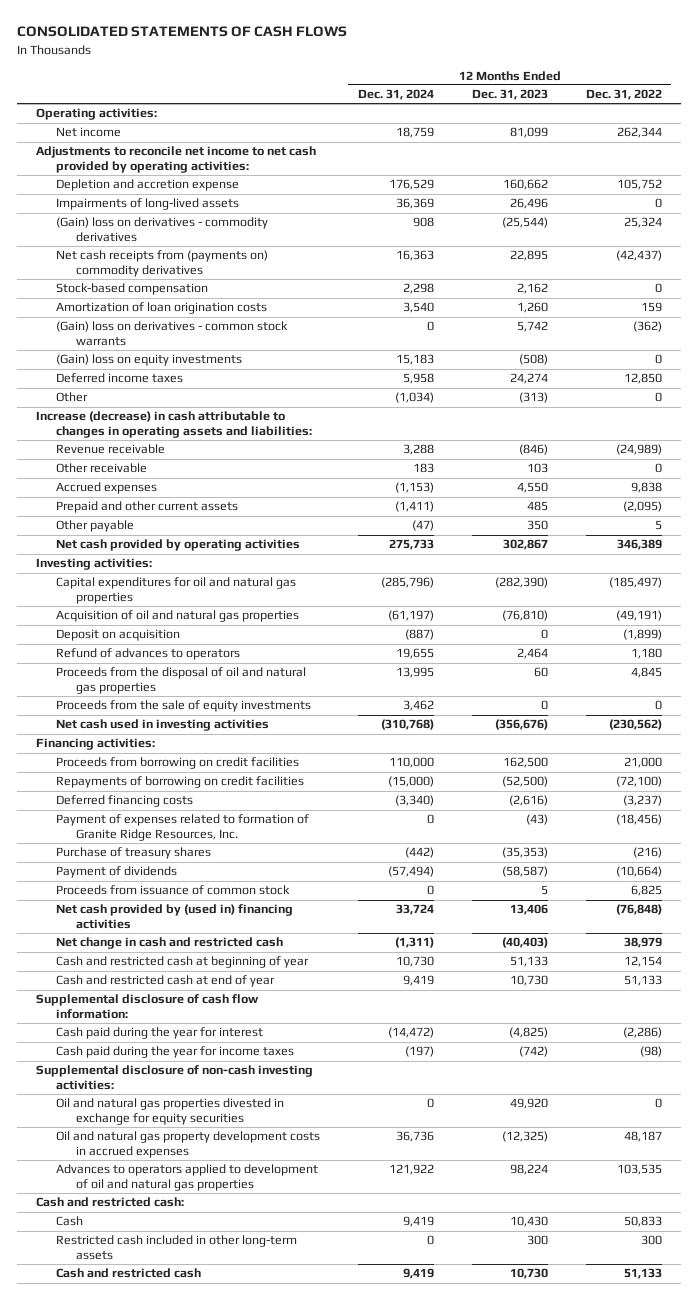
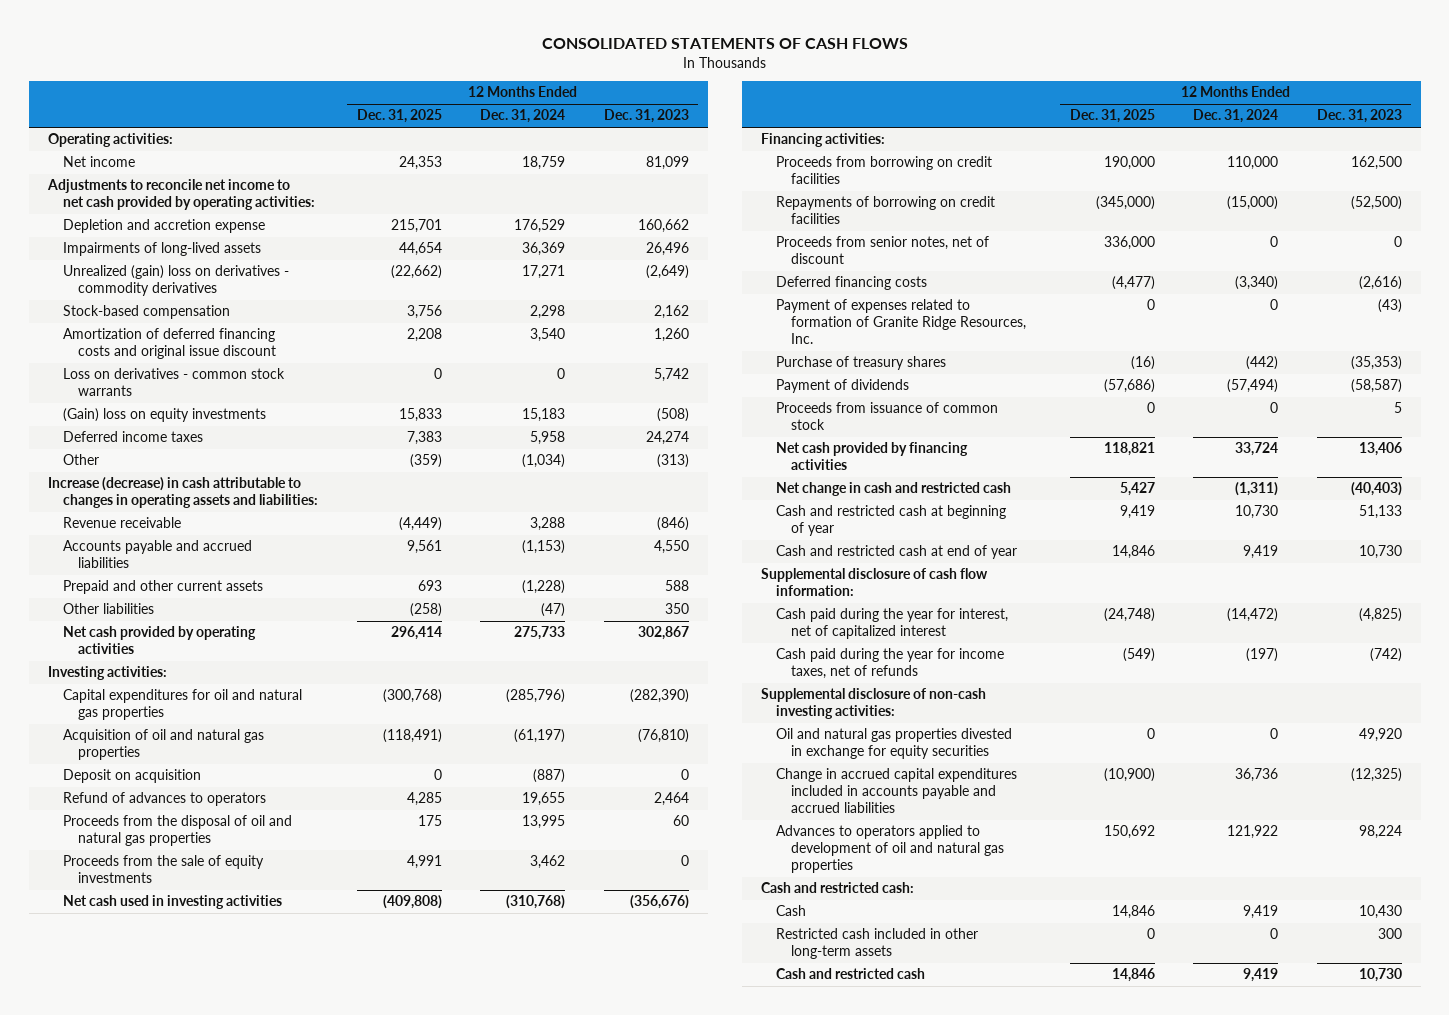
[585,89,662,101] Dec. 31, 2022 -> none
none -> [356,109,442,124] Dec. 31, 2025
[56,250,269,278] Net cash receipts from (payments on) commodity derivatives -> none
[56,217,269,243] (Gain) loss on derivatives - commodity derivatives -> [63,265,290,297] Unrealized (gain) loss on derivatives - commodity derivatives
[412,217,434,228] 908 -> [522,265,566,280] 17,271
[501,217,548,229] (25,544) -> [645,265,689,280] (2,649)
[56,302,268,315] Amortization of loan origination costs -> [63,328,277,360] Amortization of deferred financing costs and original issue discount
[56,321,289,347] (Gain) loss on derivatives - common stock warrants -> [63,368,286,397] Loss on derivatives - common stock warrants
[56,463,148,474] Other receivable -> none
[56,482,158,495] Accrued expenses -> [63,540,253,569] Accounts payable and accrued liabilities
[394,501,434,513] (1,411) -> [522,580,566,595] (1,228)
[526,501,548,512] 485 -> [664,580,689,592] 588
[56,520,135,533] Other payable -> [63,603,155,615] Other liabilities
none -> [776,236,990,265] Proceeds from senior notes, net of discount
[56,904,294,930] Net cash provided by (used in) financing activities -> [776,442,969,471] Net cash provided by financing activities
[56,1027,264,1040] Cash paid during the year for interest -> [776,608,1009,640] Cash paid during the year for interest, net of capitalized interest
[56,1046,295,1059] Cash paid during the year for income taxes -> [776,648,1005,680] Cash paid during the year for income taxes, net of refunds
[56,1131,321,1159] Oil and natural gas property development costs in accrued expenses -> [776,768,1018,813] Change in accrued capital expenditures included in accounts payable and accrued liabilities

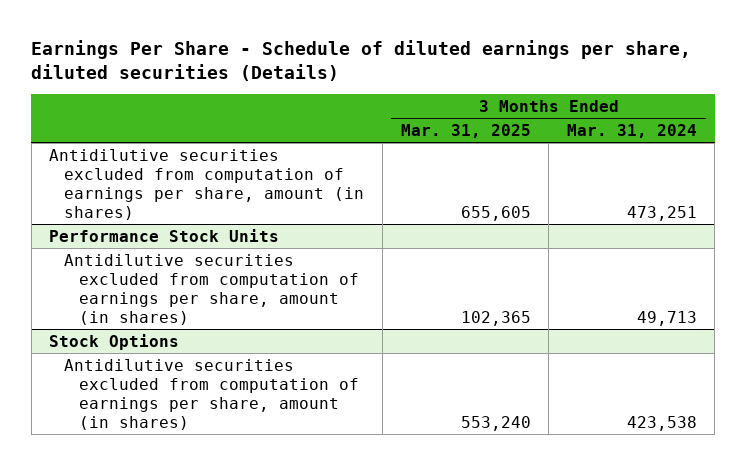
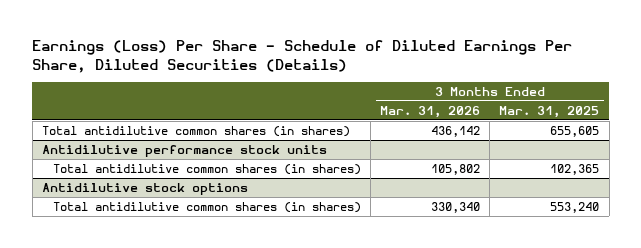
[31,40,692,82] Earnings Per Share - Schedule of diluted earnings per share, diluted securities (Details) -> [32,40,573,74] Earnings (Loss) Per Share - Schedule of Diluted Earnings Per Share, Diluted Securities (Details)
[566,124,697,139] Mar. 31, 2024 -> none
none -> [380,105,481,118] Mar. 31, 2026
[49,148,365,220] Antidilutive securities excluded from computation of earnings per share, amount (in shares) -> [41,125,350,137] Total antidilutive common shares (in shares)
[49,228,280,242] Performance Stock Units -> [41,144,327,157] Antidilutive performance stock units
[64,253,360,325] Antidilutive securities excluded from computation of earnings per share, amount (in shares) -> [53,163,362,175] Total antidilutive common shares (in shares)
[49,333,180,350] Stock Options -> [41,182,248,195] Antidilutive stock options
[64,358,360,430] Antidilutive securities excluded from computation of earnings per share, amount (in shares) -> [53,201,362,213] Total antidilutive common shares (in shares)

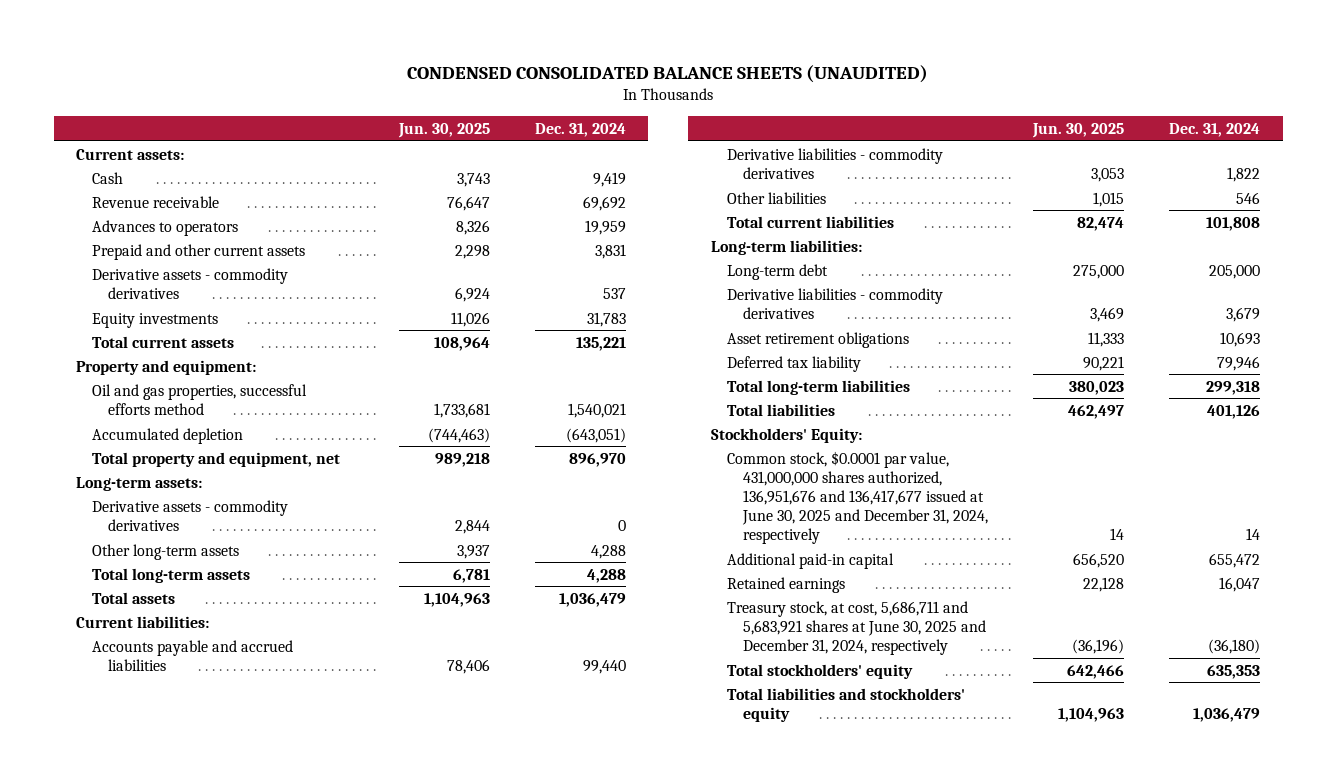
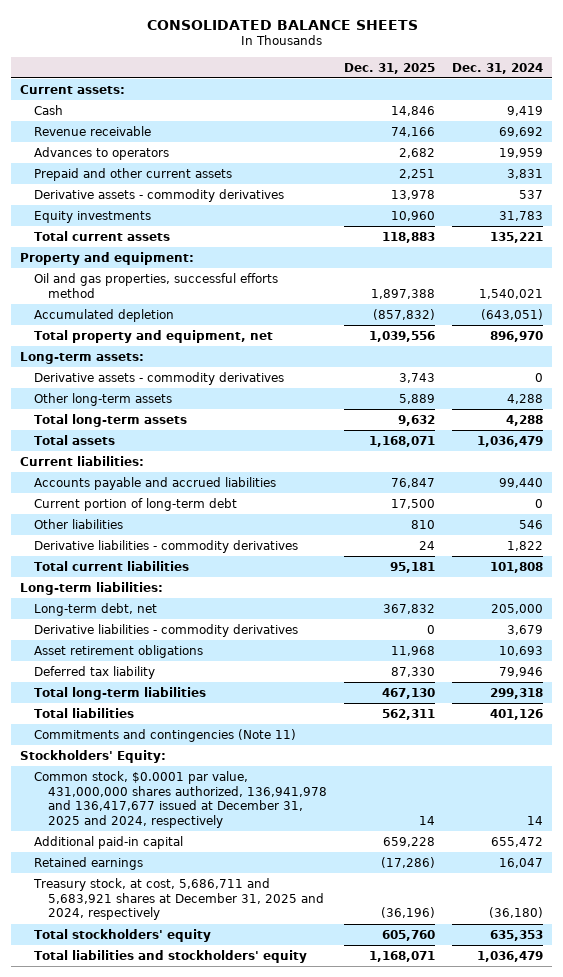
[407,64,929,83] CONDENSED CONSOLIDATED BALANCE SHEETS (UNAUDITED) -> [146,19,418,30] CONSOLIDATED BALANCE SHEETS
[397,123,490,139] Jun. 30, 2025 -> none
none -> [344,62,436,74] Dec. 31, 2025
none -> [33,497,237,511] Current portion of long-term debt
[727,147,944,179] Derivative liabilities - commodity derivatives -> [33,539,298,553] Derivative liabilities - commodity derivatives
[727,263,829,280] Long-term debt -> [33,602,157,616] Long-term debt, net
none -> [33,728,296,742] Commitments and contingencies (Note 11)
[727,450,989,545] Common stock, $0.0001 par value, 431,000,000 shares authorized, 136,951,676 and 136,417,677 issued at June 30, 2025 and December 31, 2024, respectively -> [33,770,327,829] Common stock, $0.0001 par value, 431,000,000 shares authorized, 136,941,978 and 136,417,677 issued at December 31, 2025 and 2024, respectively
[727,600,987,655] Treasury stock, at cost, 5,686,711 and 5,683,921 shares at June 30, 2025 and December 31, 2024, respectively -> [32,877,324,921] Treasury stock, at cost, 5,686,711 and 5,683,921 shares at December 31, 2025 and 2024, respectively

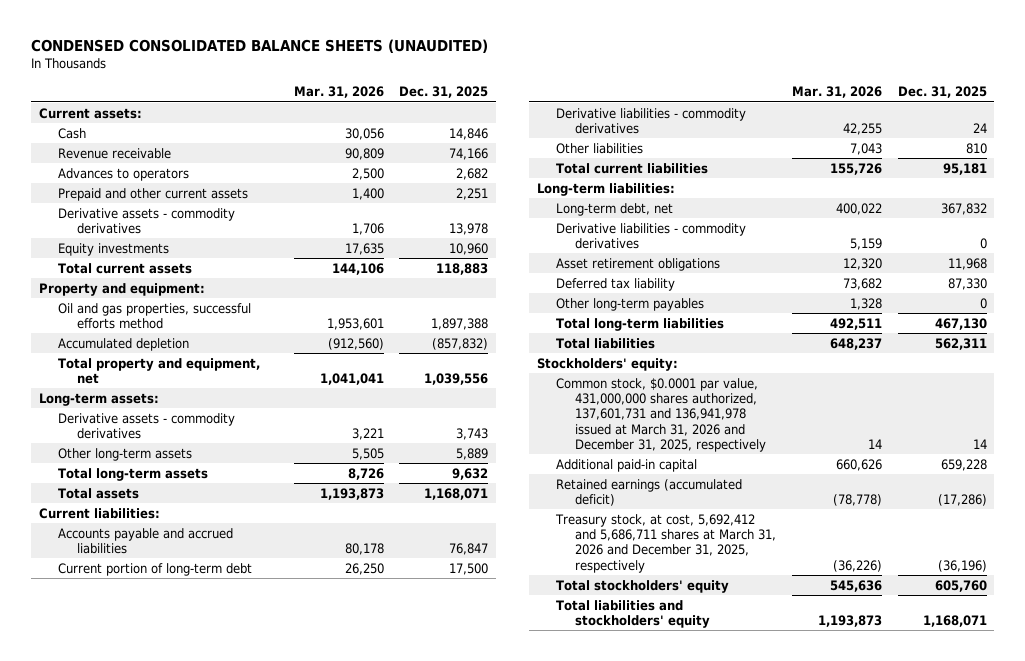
[146,19,418,30] CONSOLIDATED BALANCE SHEETS -> [30,38,488,53] CONDENSED CONSOLIDATED BALANCE SHEETS (UNAUDITED)
[452,62,544,74] Dec. 31, 2024 -> none
none -> [293,86,384,99] Mar. 31, 2026
[33,518,123,529] Other liabilities -> [555,142,643,154] Other liabilities
none -> [555,297,704,311] Other long-term payables
[33,728,296,742] Commitments and contingencies (Note 11) -> none
[20,749,167,763] Stockholders' Equity: -> [536,357,678,371] Stockholders' equity:
[33,770,327,829] Common stock, $0.0001 par value, 431,000,000 shares authorized, 136,941,978 and 136,417,677 issued at December 31, 2025 and 2024, respectively -> [555,377,767,453] Common stock, $0.0001 par value, 431,000,000 shares authorized, 137,601,731 and 136,941,978 issued at March 31, 2026 and December 31, 2025, respectively
[33,856,143,870] Retained earnings -> [555,478,742,507] Retained earnings (accumulated deficit)
[32,877,324,921] Treasury stock, at cost, 5,686,711 and 5,683,921 shares at December 31, 2025 and 2024, respectively -> [554,513,777,573] Treasury stock, at cost, 5,692,412 and 5,686,711 shares at March 31, 2026 and December 31, 2025, respectively

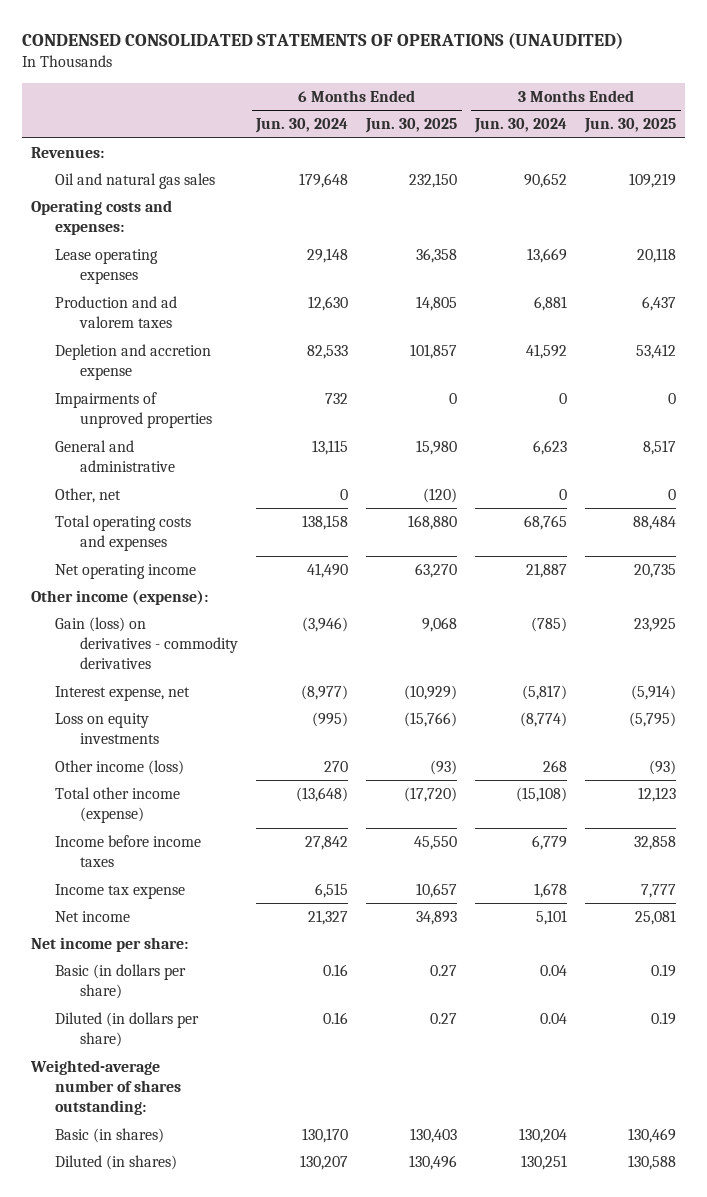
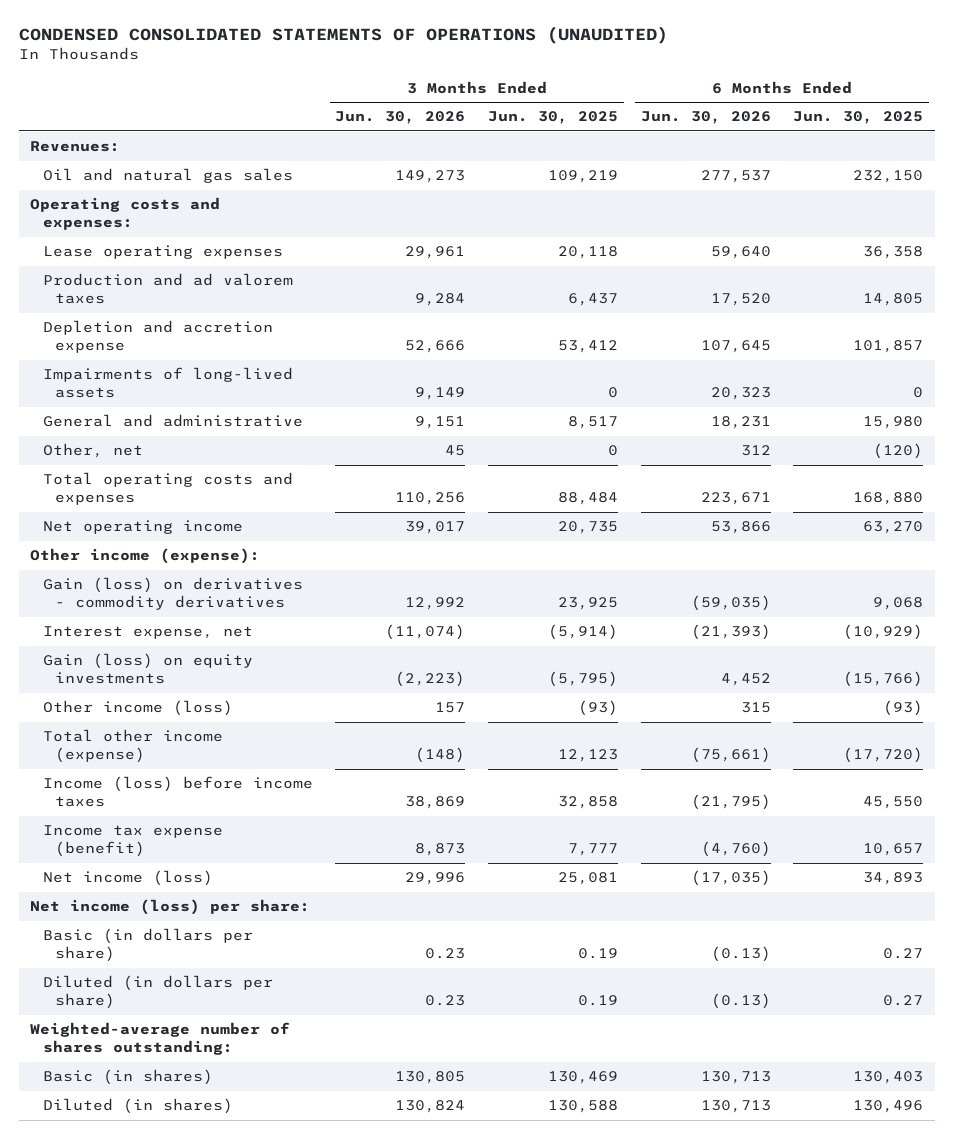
[255,118,349,134] Jun. 30, 2024 -> none
[474,118,568,134] Jun. 30, 2024 -> none
none -> [335,111,466,125] Jun. 30, 2026
none -> [640,111,771,125] Jun. 30, 2026
[55,392,213,429] Impairments of unproved properties -> none
none -> [42,367,293,399] Impairments of long-lived assets
[55,713,160,745] Loss on equity investments -> [42,653,253,685] Gain (loss) on equity investments
[55,835,202,868] Income before income taxes -> [42,776,313,808] Income (loss) before income taxes
[55,884,186,900] Income tax expense -> [42,825,223,858] Income tax expense (benefit)
[55,911,131,923] Net income -> [42,870,213,887] Net income (loss)
[30,937,188,953] Net income per share: -> [30,899,311,916] Net income (loss) per share:

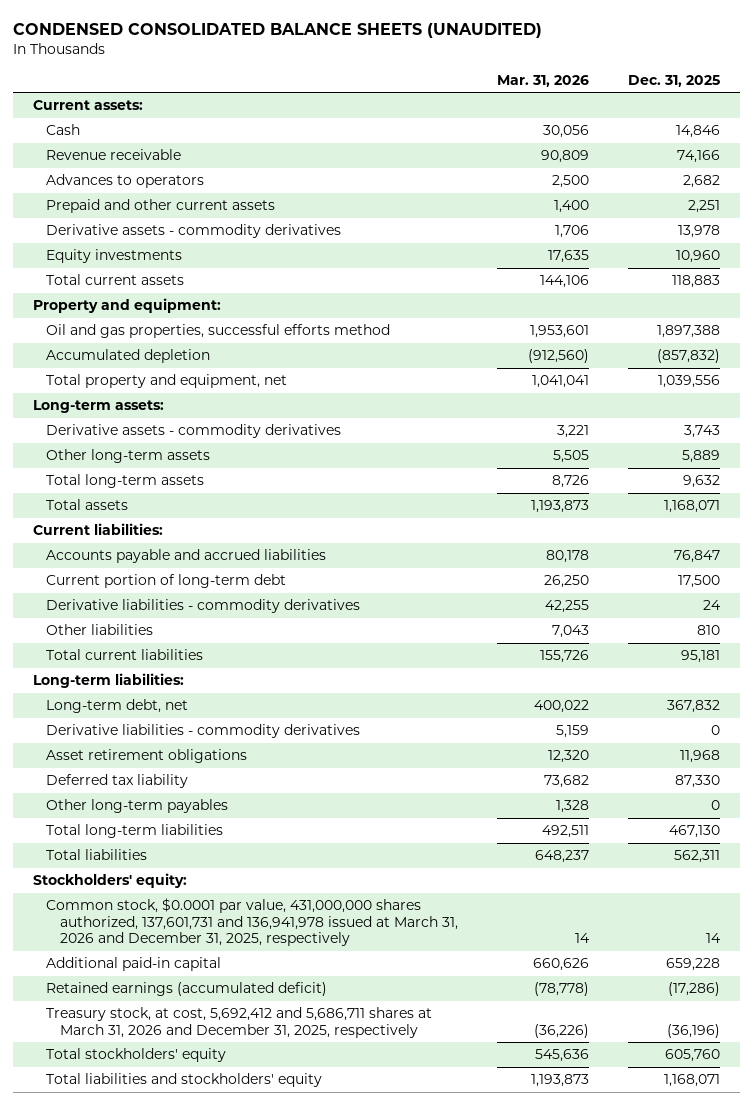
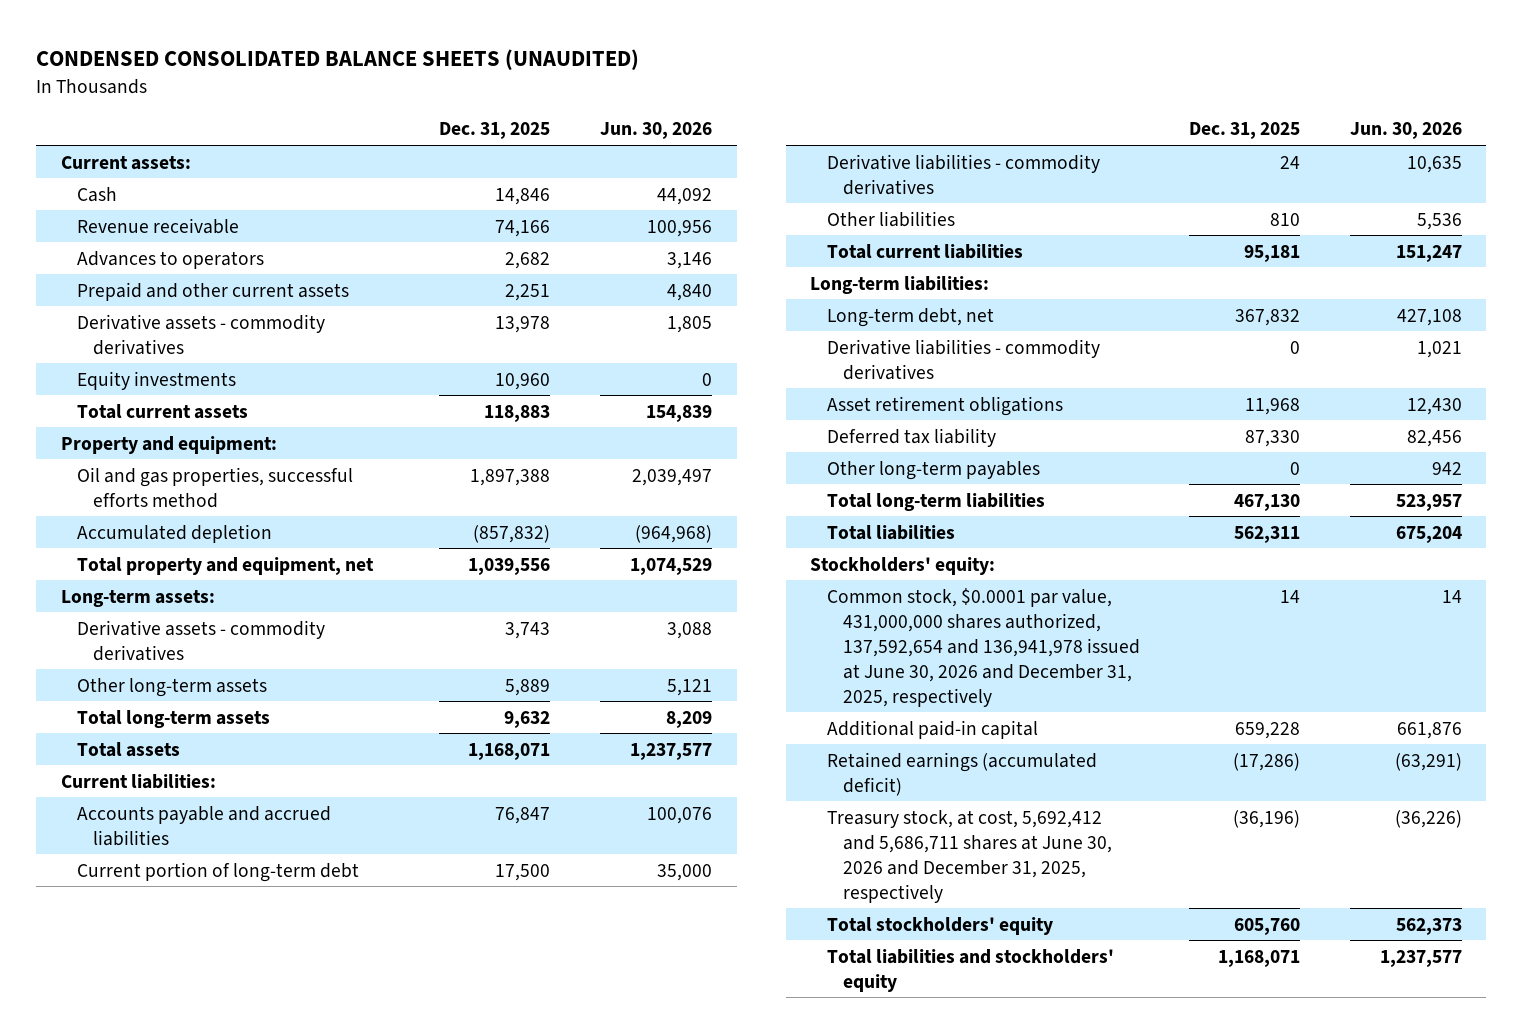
[497,74,590,87] Mar. 31, 2026 -> none
none -> [599,122,712,140] Jun. 30, 2026
[46,898,459,947] Common stock, $0.0001 par value, 431,000,000 shares authorized, 137,601,731 and 136,941,978 issued at March 31, 2026 and December 31, 2025, respectively -> [826,587,1140,707] Common stock, $0.0001 par value, 431,000,000 shares authorized, 137,592,654 and 136,941,978 issued at June 30, 2026 and December 31, 2025, respectively
[46,1007,433,1038] Treasury stock, at cost, 5,692,412 and 5,686,711 shares at March 31, 2026 and December 31, 2025, respectively -> [826,809,1112,903] Treasury stock, at cost, 5,692,412 and 5,686,711 shares at June 30, 2026 and December 31, 2025, respectively

